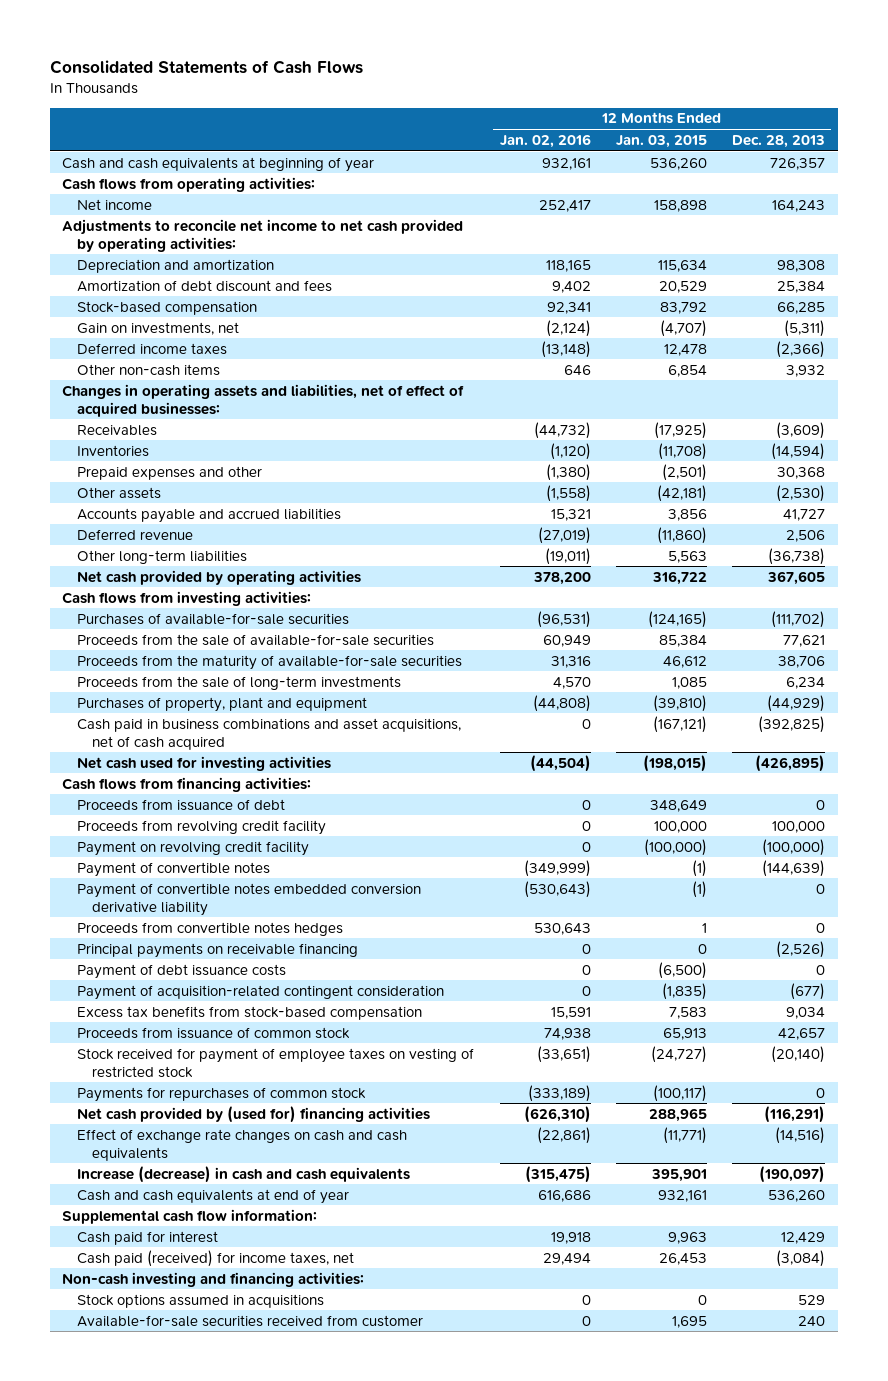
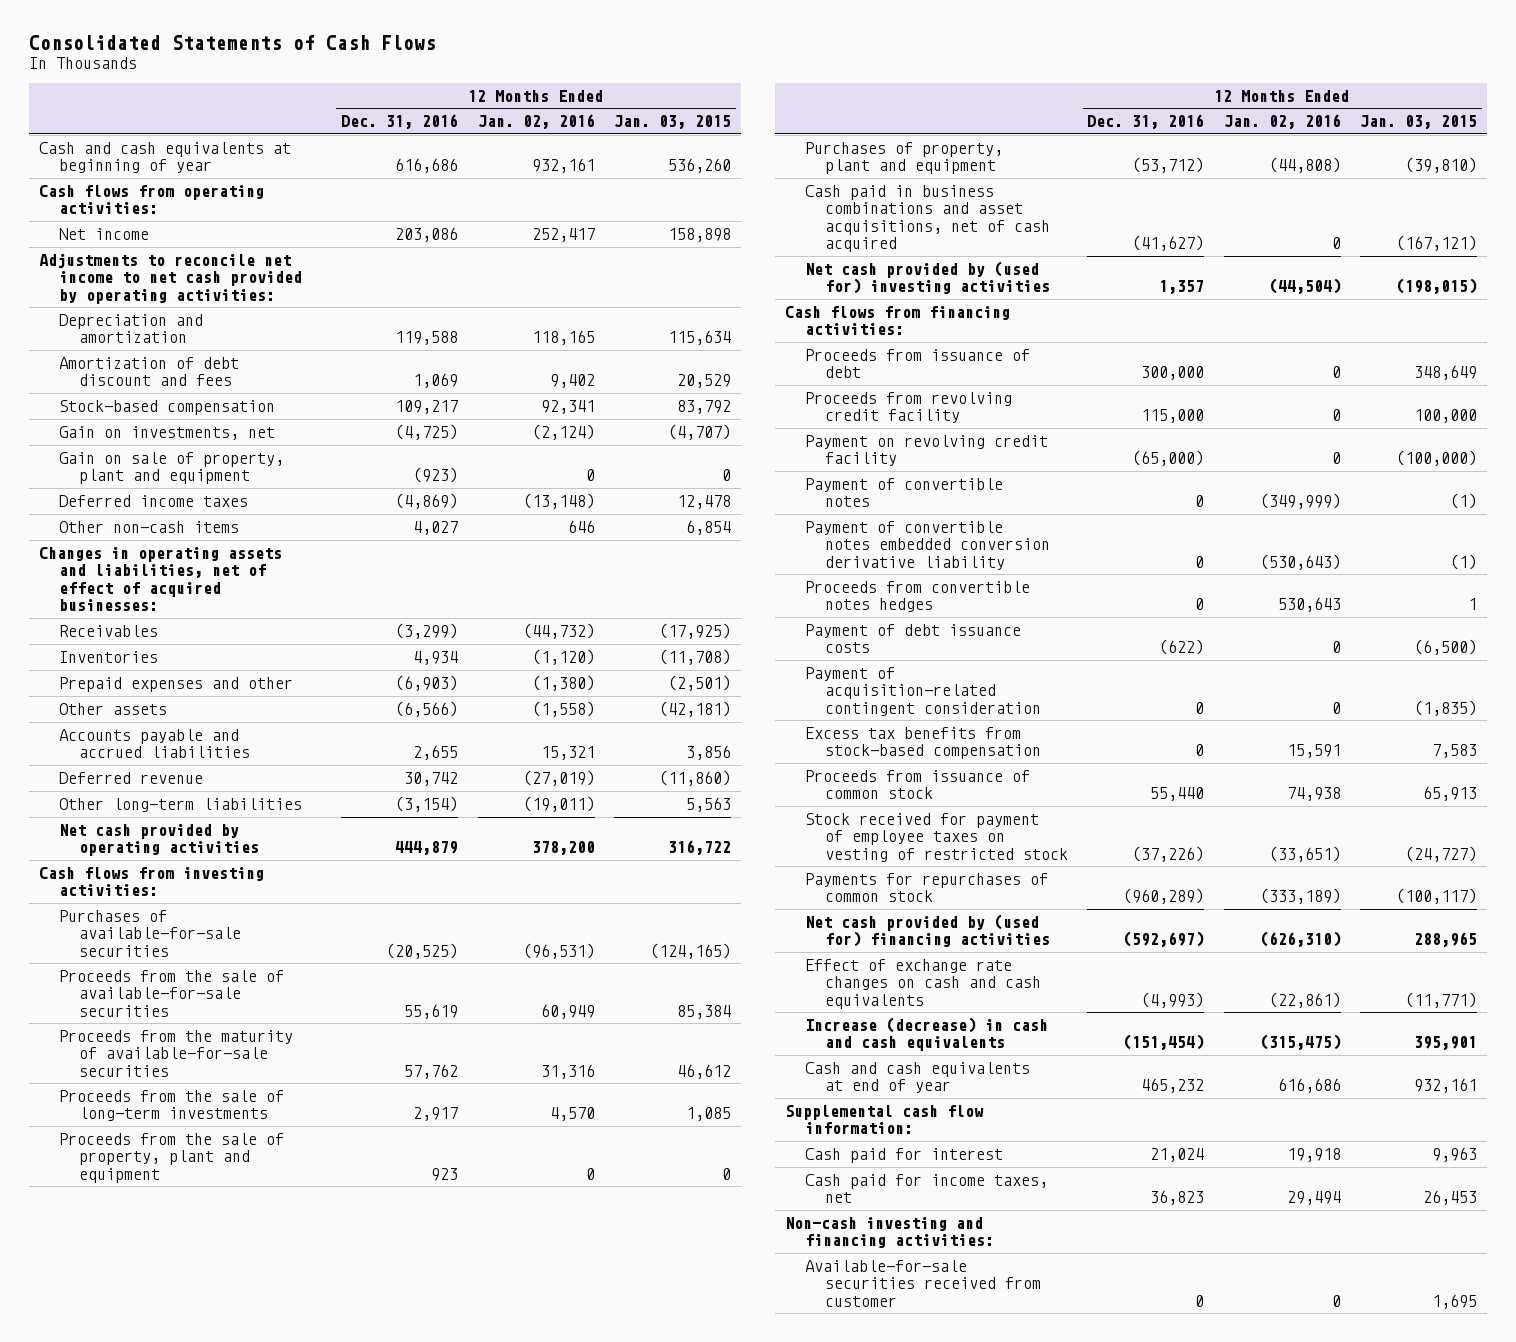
[732,134,826,148] Dec. 28, 2013 -> none
none -> [341,114,459,130] Dec. 31, 2016
none -> [58,452,284,485] Gain on sale of property, plant and equipment
none -> [58,1133,284,1183] Proceeds from the sale of property, plant and equipment
[77,755,332,771] Net cash used for investing activities -> [804,261,1050,295] Net cash provided by (used for) investing activities
[77,942,359,958] Principal payments on receivable financing -> none
[77,1249,355,1267] Cash paid (received) for income taxes, net -> [804,1174,1048,1204] Cash paid for income taxes, net
[77,1293,325,1308] Stock options assumed in acquisitions -> none

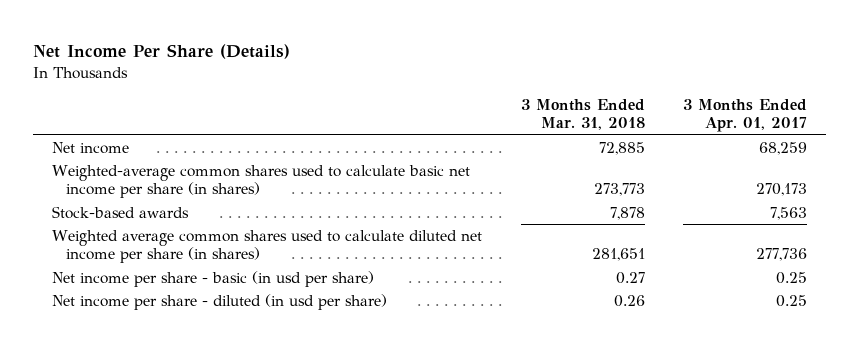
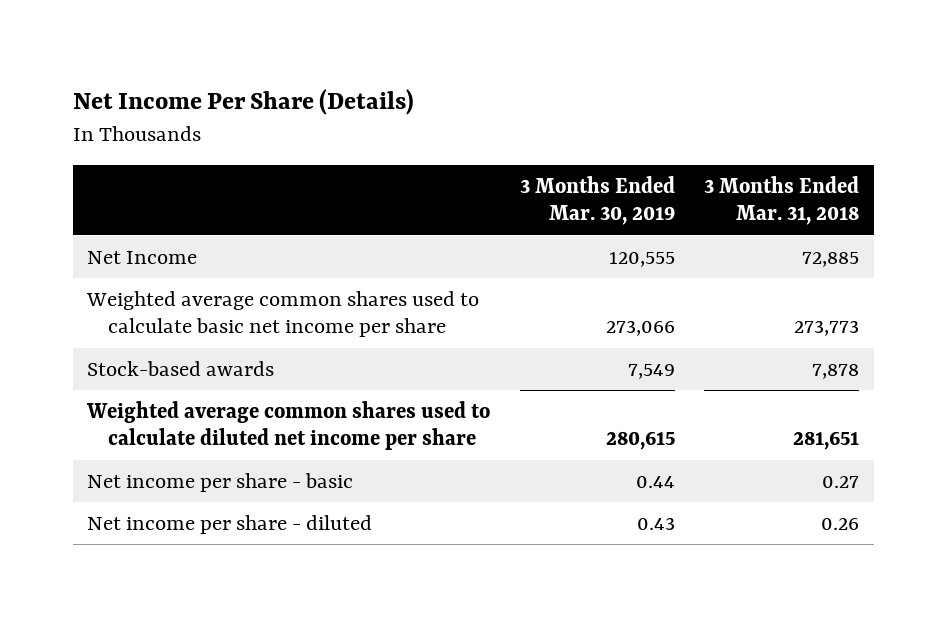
[683,98,808,133] 3 Months Ended Apr. 01, 2017 -> none
none -> [519,175,675,226] 3 Months Ended Mar. 30, 2019
[52,141,130,154] Net income -> [87,250,198,264] Net Income
[52,164,471,199] Weighted-average common shares used to calculate basic net income per share (in shares) -> [86,290,480,338] Weighted average common shares used to calculate basic net income per share
[52,229,483,264] Weighted average common shares used to calculate diluted net income per share (in shares) -> [86,400,491,451] Weighted average common shares used to calculate diluted net income per share
[52,270,375,287] Net income per share - basic (in usd per share) -> [87,472,354,492] Net income per share - basic
[52,293,388,310] Net income per share - diluted (in usd per share) -> [87,514,373,534] Net income per share - diluted

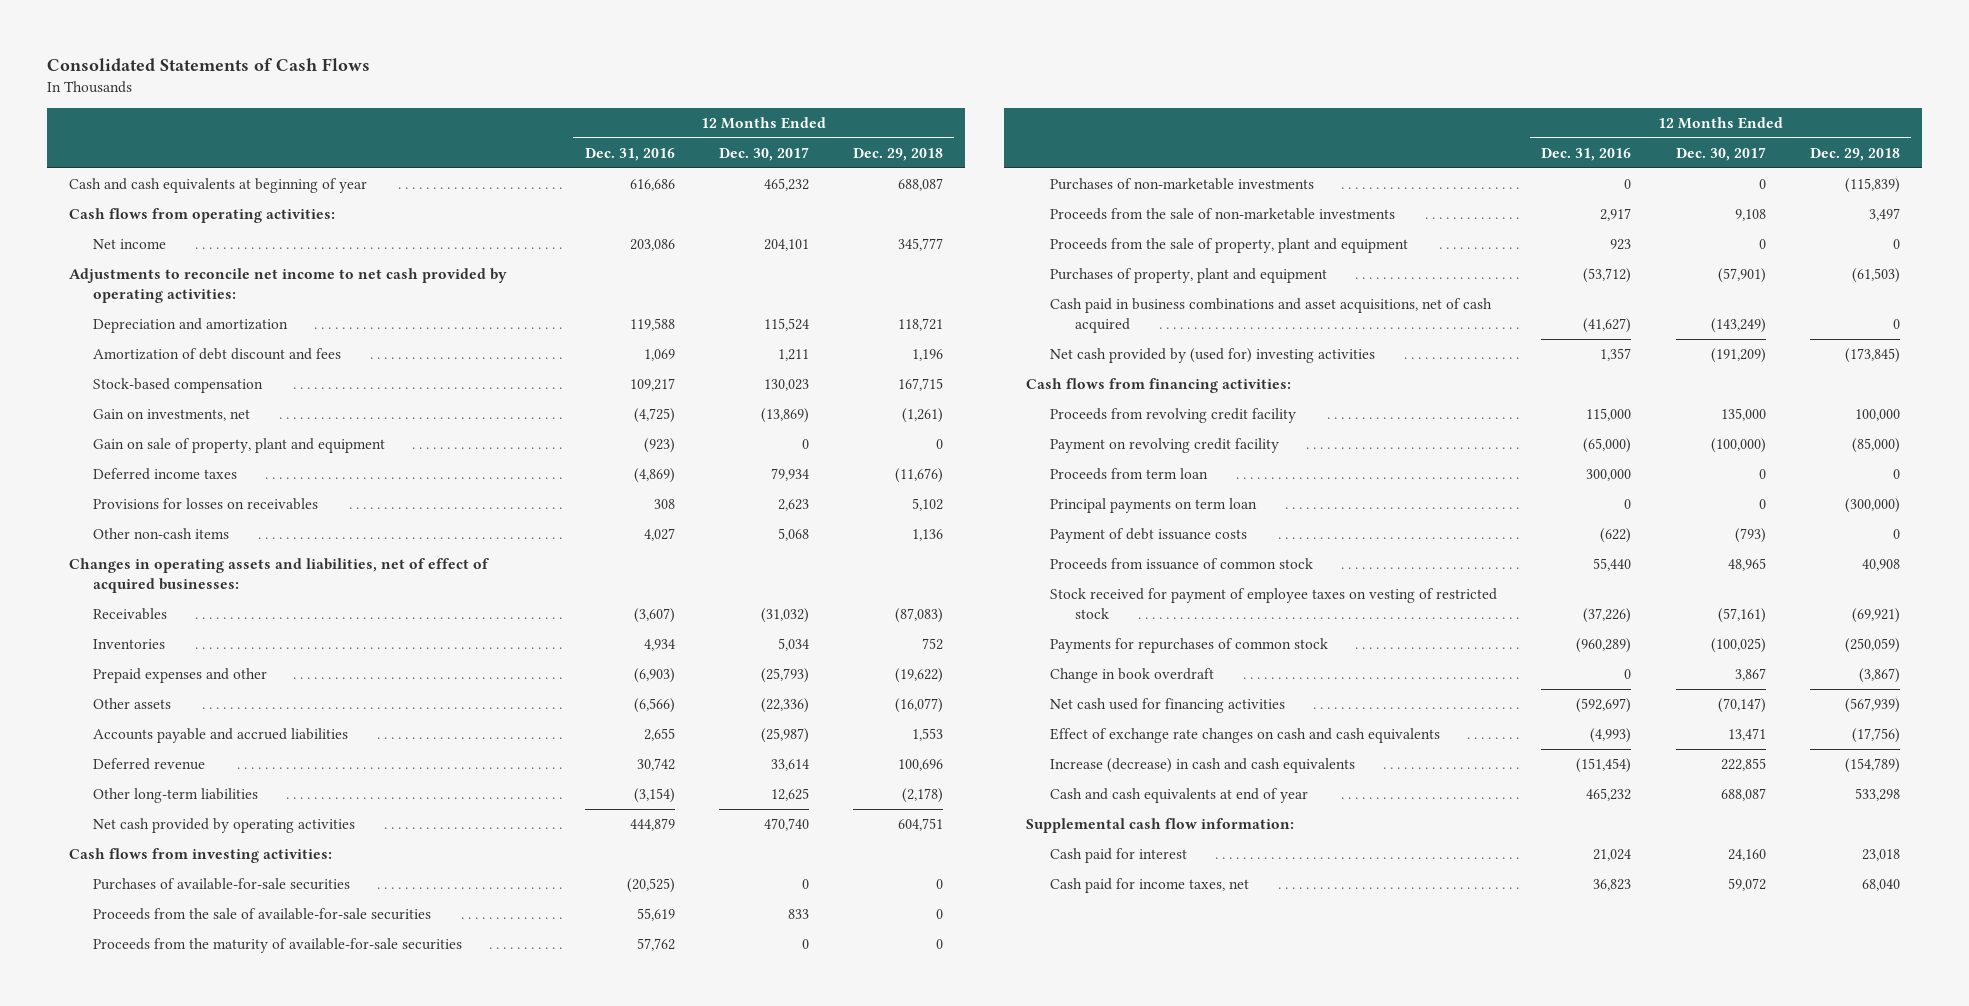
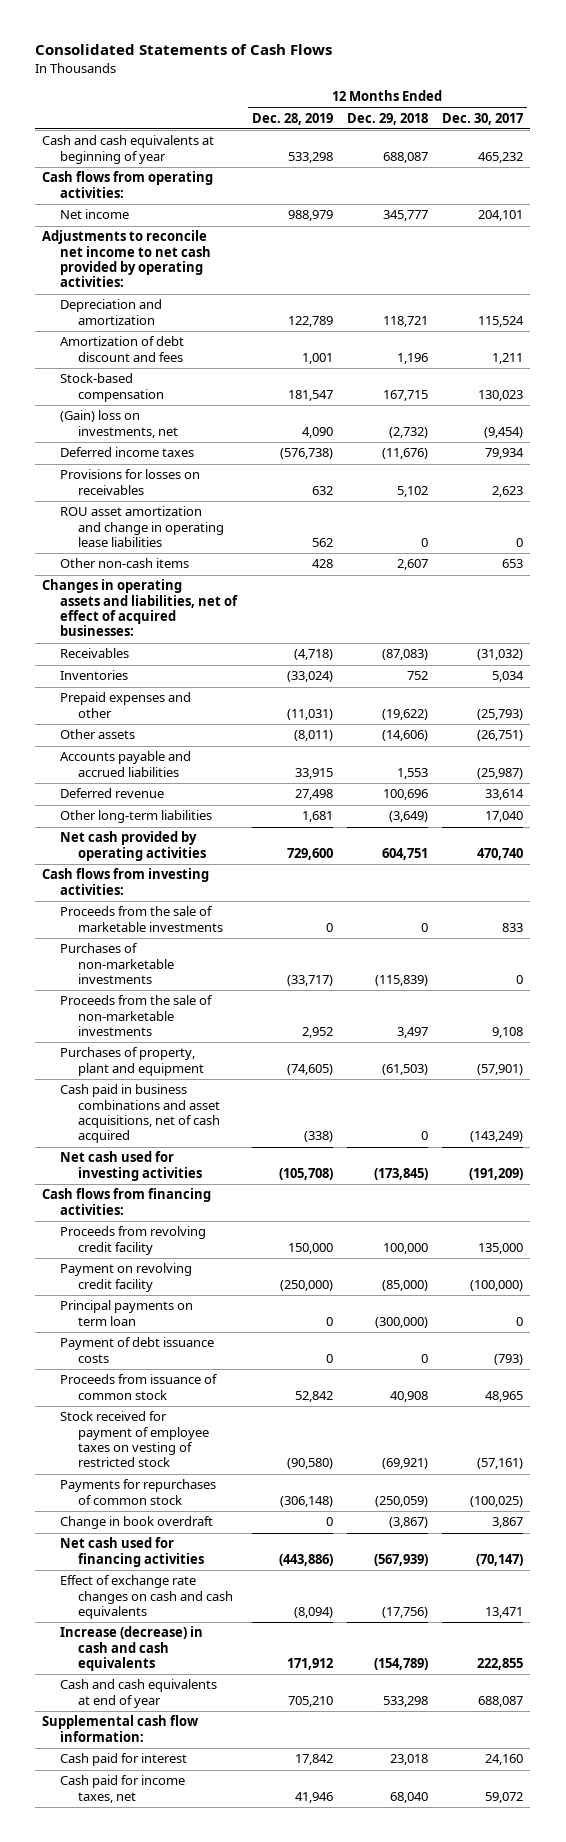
[584,147,675,161] Dec. 31, 2016 -> none
none -> [251,112,333,125] Dec. 28, 2019
[93,438,386,454] Gain on sale of property, plant and equipment -> none
[93,409,251,422] Gain on investments, net -> [60,410,179,438] (Gain) loss on investments, net
[760,408,809,424] (13,869) -> [484,426,524,438] (9,454)
[901,408,943,424] (1,261) -> [388,426,428,438] (2,732)
none -> [60,506,225,548] ROU asset amortization and change in operating lease liabilities
[777,528,809,542] 5,068 -> [502,559,524,569] 653
[911,529,943,542] 1,136 -> [396,559,428,571] 2,607
[760,698,809,714] (22,336) -> [477,730,524,742] (26,751)
[894,698,943,714] (16,077) -> [381,730,428,742] (14,606)
[770,788,809,802] 12,625 -> [485,811,524,823] 17,040
[901,788,943,804] (2,178) -> [388,811,428,823] (3,649)
[93,878,351,891] Purchases of available-for-sale securities -> none
[93,938,463,954] Proceeds from the maturity of available-for-sale securities -> none
[93,908,432,921] Proceeds from the sale of available-for-sale securities -> [60,906,224,932] Proceeds from the sale of marketable investments
[1050,238,1409,254] Proceeds from the sale of property, plant and equipment -> none
[1050,348,1376,364] Net cash provided by (used for) investing activities -> [60,1151,203,1181] Net cash used for investing activities
[1050,468,1209,481] Proceeds from term loan -> none

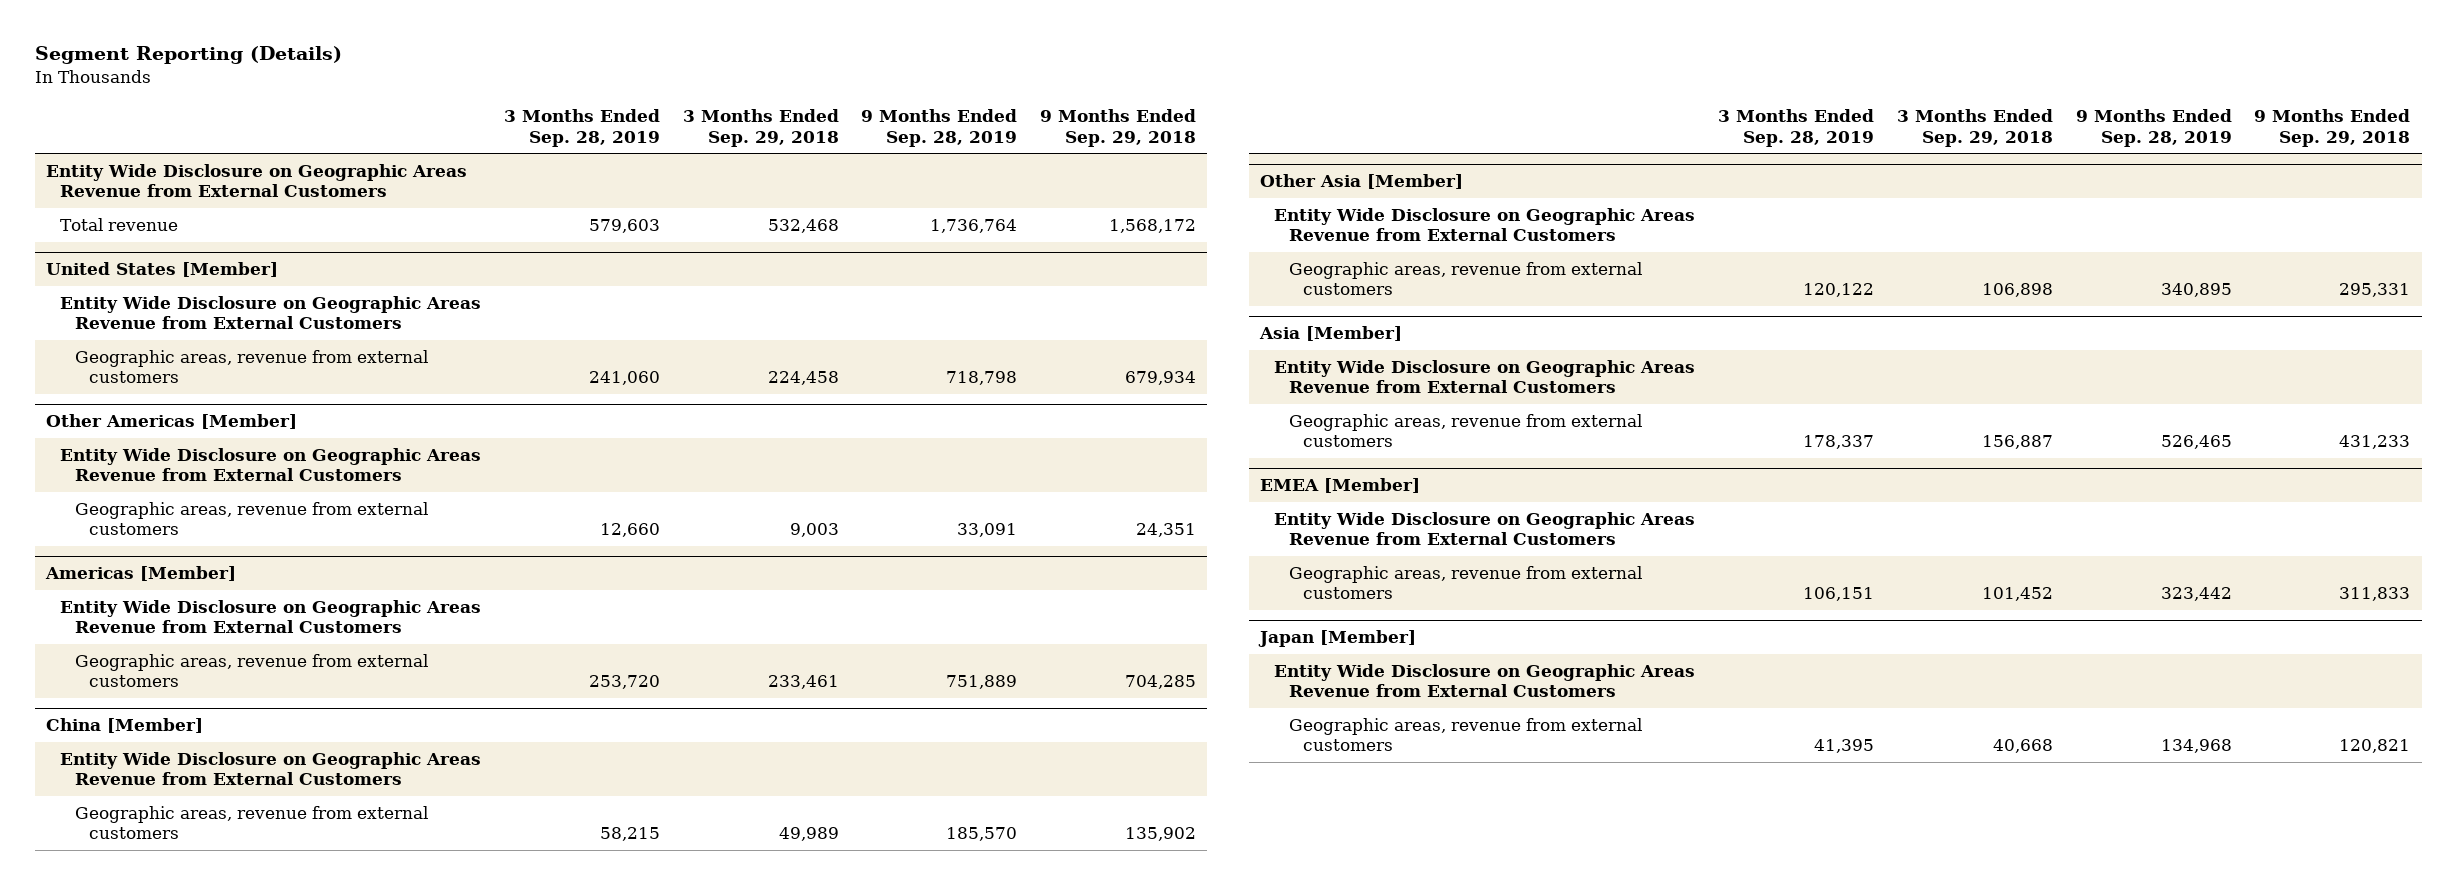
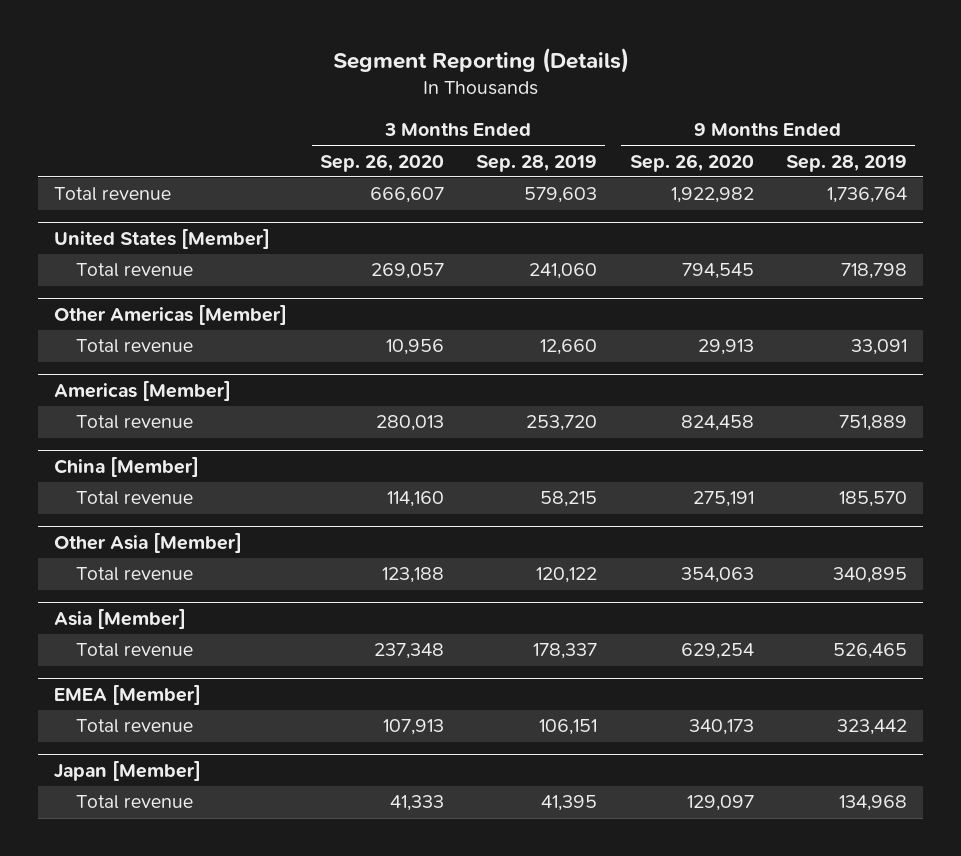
[682,108,839,147] 3 Months Ended Sep. 29, 2018 -> none
[1040,108,1197,147] 9 Months Ended Sep. 29, 2018 -> none
none -> [319,153,444,172] Sep. 26, 2020
none -> [629,153,754,172] Sep. 26, 2020
[45,163,467,198] Entity Wide Disclosure on Geographic Areas Revenue from External Customers -> none
[60,295,482,330] Entity Wide Disclosure on Geographic Areas Revenue from External Customers -> none
[74,349,428,384] Geographic areas, revenue from external customers -> [76,263,194,278] Total revenue
[60,447,482,482] Entity Wide Disclosure on Geographic Areas Revenue from External Customers -> none
[74,501,428,536] Geographic areas, revenue from external customers -> [76,339,194,354] Total revenue
[60,599,482,634] Entity Wide Disclosure on Geographic Areas Revenue from External Customers -> none
[74,653,428,688] Geographic areas, revenue from external customers -> [76,415,194,430] Total revenue
[60,751,482,786] Entity Wide Disclosure on Geographic Areas Revenue from External Customers -> none
[74,805,428,840] Geographic areas, revenue from external customers -> [76,491,194,506] Total revenue
[1274,207,1696,242] Entity Wide Disclosure on Geographic Areas Revenue from External Customers -> none
[1288,261,1642,296] Geographic areas, revenue from external customers -> [76,567,194,582] Total revenue
[1274,359,1696,394] Entity Wide Disclosure on Geographic Areas Revenue from External Customers -> none
[1288,413,1642,448] Geographic areas, revenue from external customers -> [76,643,194,658] Total revenue
[1274,511,1696,546] Entity Wide Disclosure on Geographic Areas Revenue from External Customers -> none
[1288,565,1642,600] Geographic areas, revenue from external customers -> [76,719,194,734] Total revenue
[1274,663,1696,698] Entity Wide Disclosure on Geographic Areas Revenue from External Customers -> none
[1288,717,1642,752] Geographic areas, revenue from external customers -> [76,795,194,810] Total revenue

